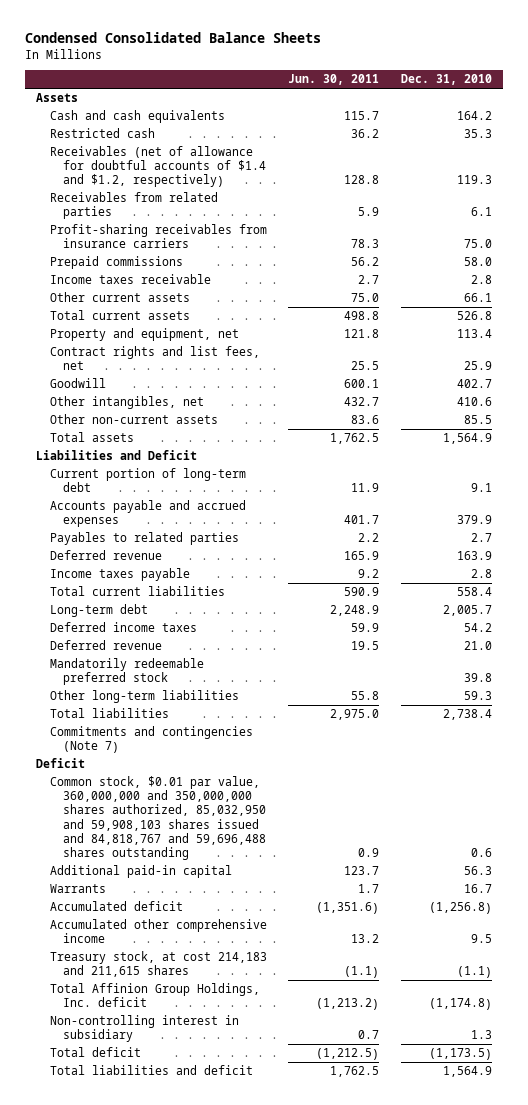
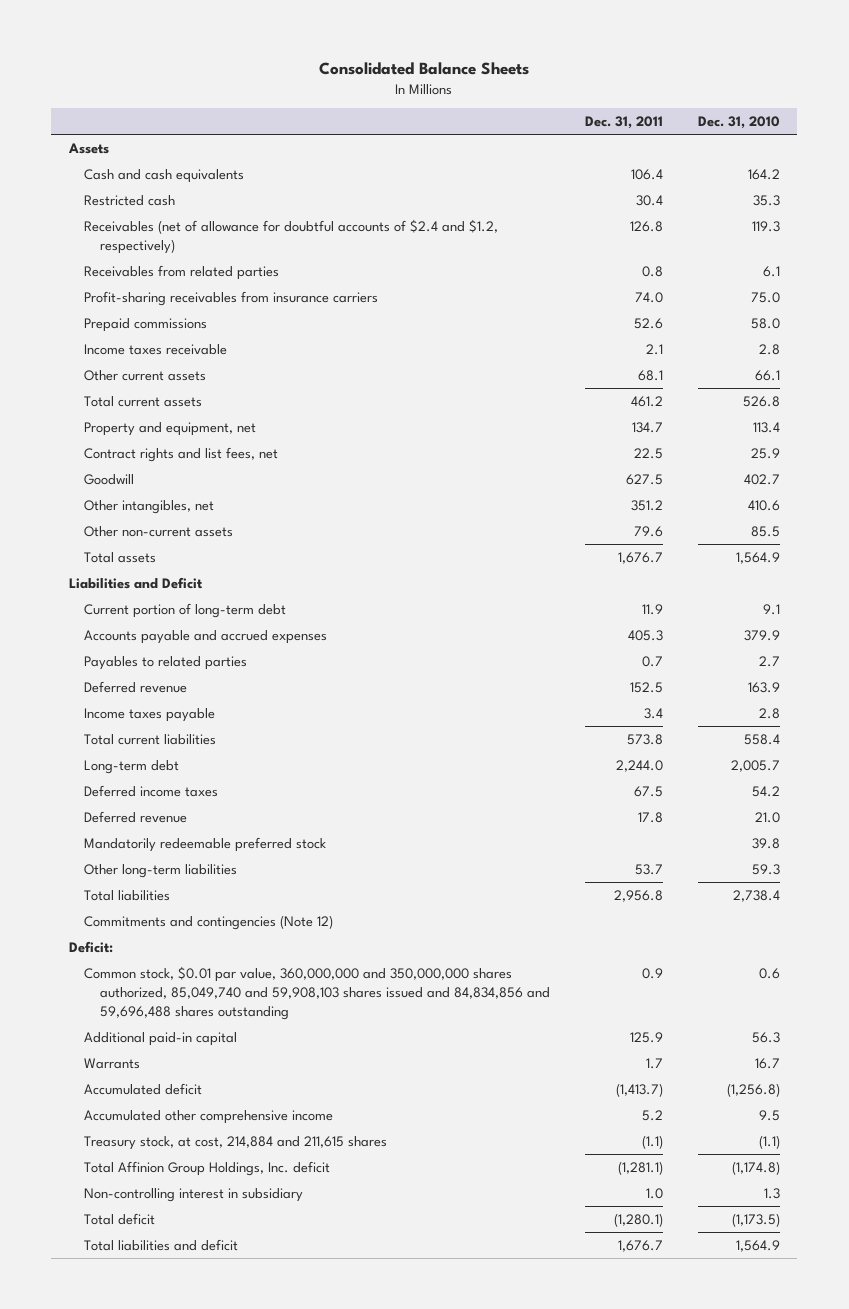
[25,32,322,44] Condensed Consolidated Balance Sheets -> [319,61,530,75] Consolidated Balance Sheets
[288,74,380,86] Jun. 30, 2011 -> none
none -> [584,116,663,130] Dec. 31, 2011
[49,145,267,188] Receivables (net of allowance for doubtful accounts of $1.4 and $1.2, respectively) -> [84,218,499,254] Receivables (net of allowance for doubtful accounts of $2.4 and $1.2, respectively)
[49,725,253,754] Commitments and contingencies (Note 7) -> [84,914,334,930] Commitments and contingencies (Note 12)
[36,757,86,768] Deficit -> [68,940,113,953] Deficit:
[49,775,267,861] Common stock, $0.01 par value, 360,000,000 and 350,000,000 shares authorized, 85,032,950 and 59,908,103 shares issued and 84,818,767 and 59,696,488 shares outstanding -> [84,965,550,1020] Common stock, $0.01 par value, 360,000,000 and 350,000,000 shares authorized, 85,049,740 and 59,908,103 shares issued and 84,834,856 and 59,696,488 shares outstanding
[49,950,267,978] Treasury stock, at cost 214,183 and 211,615 shares -> [84,1135,388,1150] Treasury stock, at cost, 214,884 and 211,615 shares

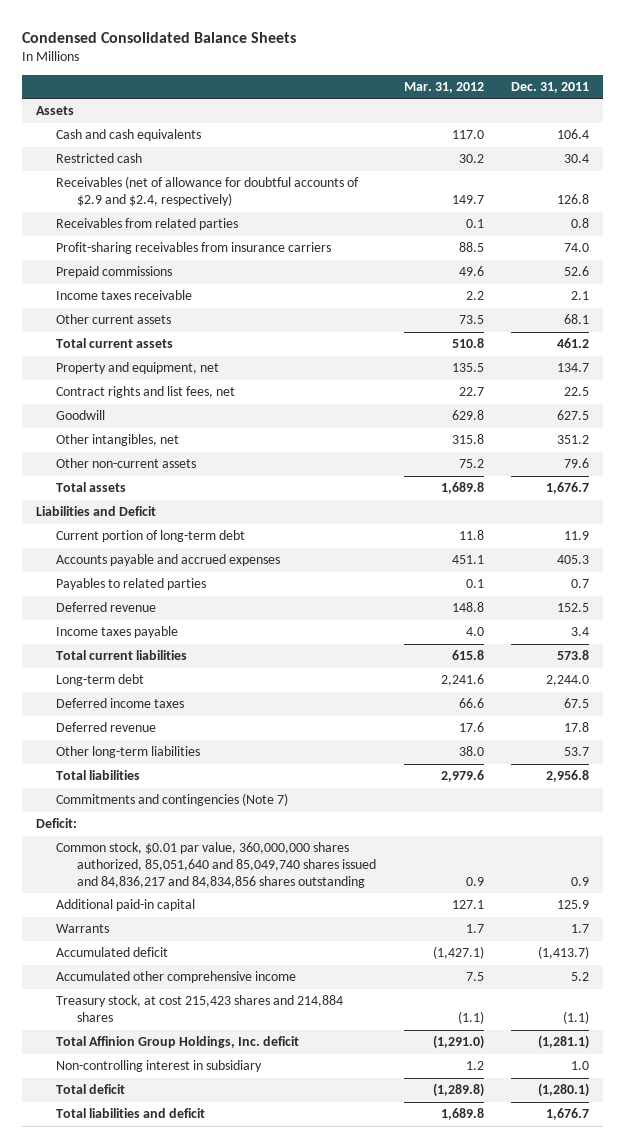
[319,61,530,75] Consolidated Balance Sheets -> [22,32,297,44] Condensed Consolidated Balance Sheets
[697,116,780,130] Dec. 31, 2010 -> none
none -> [403,81,484,93] Mar. 31, 2012
[84,218,499,254] Receivables (net of allowance for doubtful accounts of $2.4 and $1.2, respectively) -> [56,176,360,207] Receivables (net of allowance for doubtful accounts of $2.9 and $2.4, respectively)
[84,836,327,852] Mandatorily redeemable preferred stock -> none
[84,914,334,930] Commitments and contingencies (Note 12) -> [56,793,289,807] Commitments and contingencies (Note 7)
[84,965,550,1020] Common stock, $0.01 par value, 360,000,000 and 350,000,000 shares authorized, 85,049,740 and 59,908,103 shares issued and 84,834,856 and 59,696,488 shares outstanding -> [56,842,376,888] Common stock, $0.01 par value, 360,000,000 shares authorized, 85,051,640 and 85,049,740 shares issued and 84,836,217 and 84,834,856 shares outstanding
[84,1135,388,1150] Treasury stock, at cost, 214,884 and 211,615 shares -> [56,995,344,1023] Treasury stock, at cost 215,423 shares and 214,884 shares

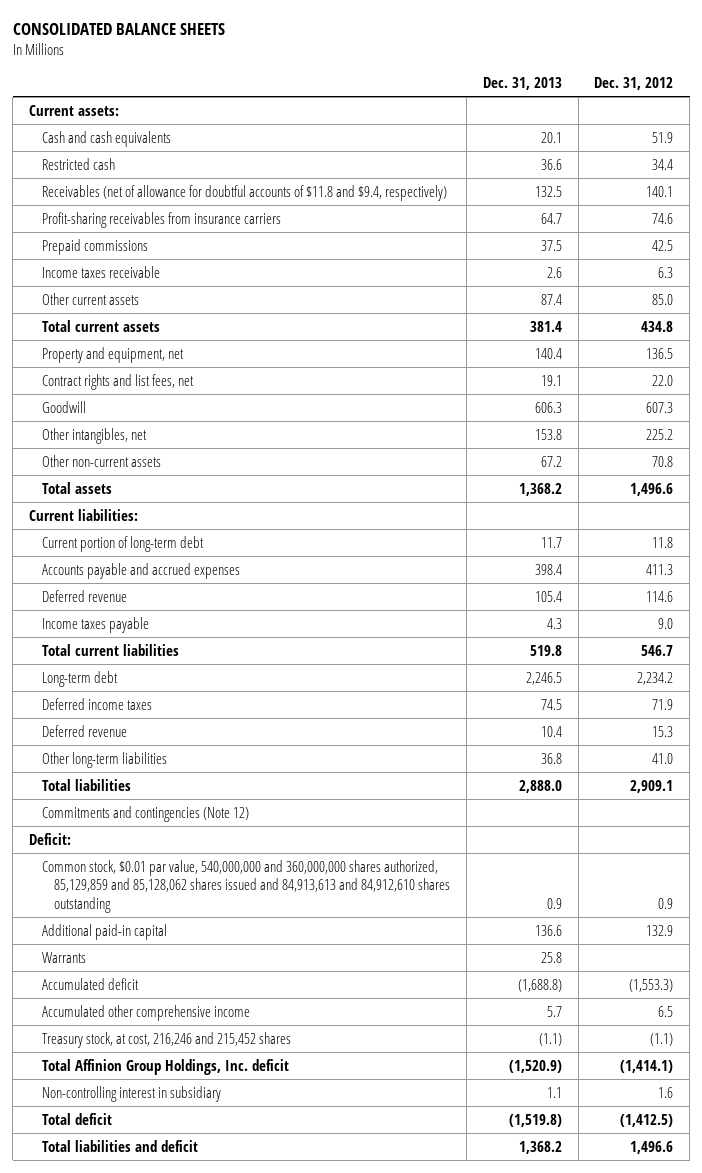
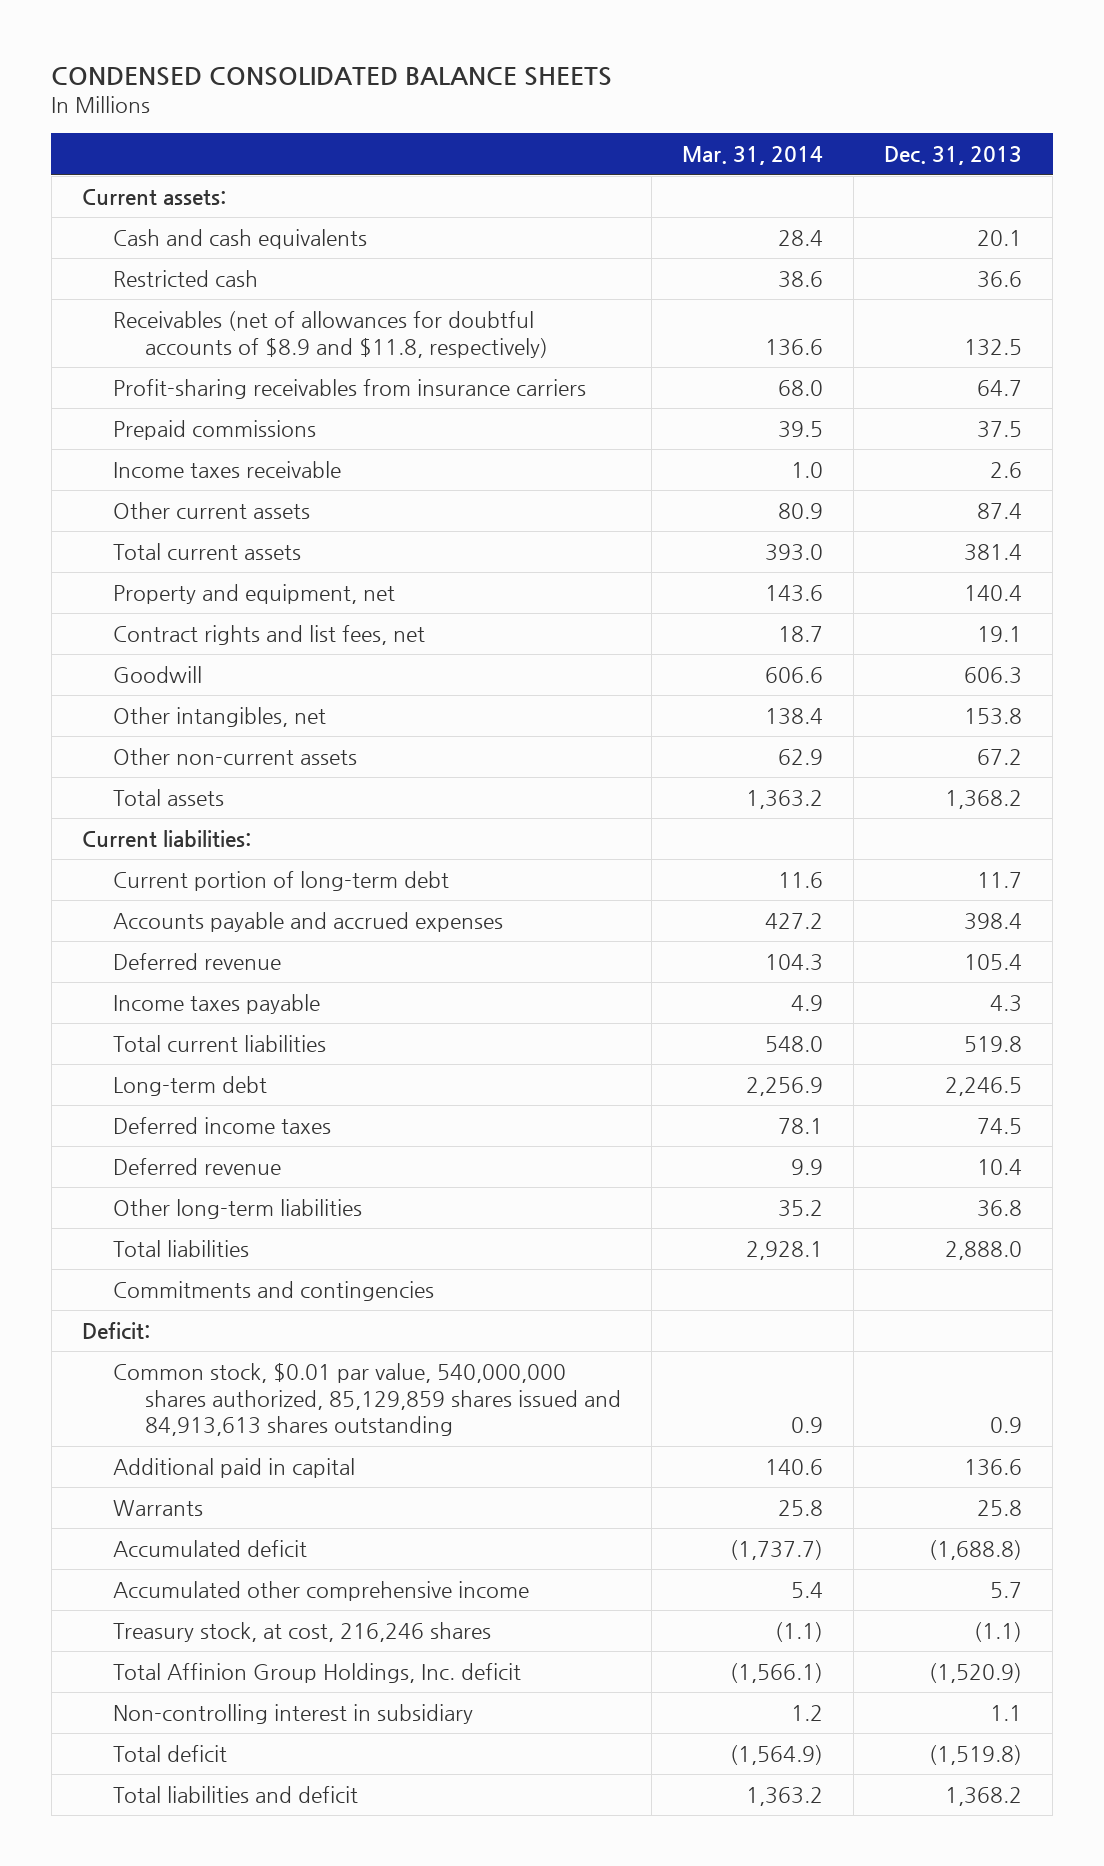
[12,23,225,36] CONSOLIDATED BALANCE SHEETS -> [51,66,613,86] CONDENSED CONSOLIDATED BALANCE SHEETS
[594,76,674,90] Dec. 31, 2012 -> none
none -> [681,146,823,166] Mar. 31, 2014
[41,184,447,201] Receivables (net of allowance for doubtful accounts of $11.8 and $9.4, respectively) -> [113,311,548,358] Receivables (net of allowances for doubtful accounts of $8.9 and $11.8, respectively)
[41,805,249,822] Commitments and contingencies (Note 12) -> [113,1281,435,1302] Commitments and contingencies
[41,859,451,913] Common stock, $0.01 par value, 540,000,000 and 360,000,000 shares authorized, 85,129,859 and 85,128,062 shares issued and 84,913,613 and 84,912,610 shares outstanding -> [113,1363,621,1437] Common stock, $0.01 par value, 540,000,000 shares authorized, 85,129,859 shares issued and 84,913,613 shares outstanding
[41,923,167,940] Additional paid-in capital -> [113,1458,356,1479] Additional paid in capital
[41,1031,291,1048] Treasury stock, at cost, 216,246 and 215,452 shares -> [113,1622,492,1643] Treasury stock, at cost, 216,246 shares

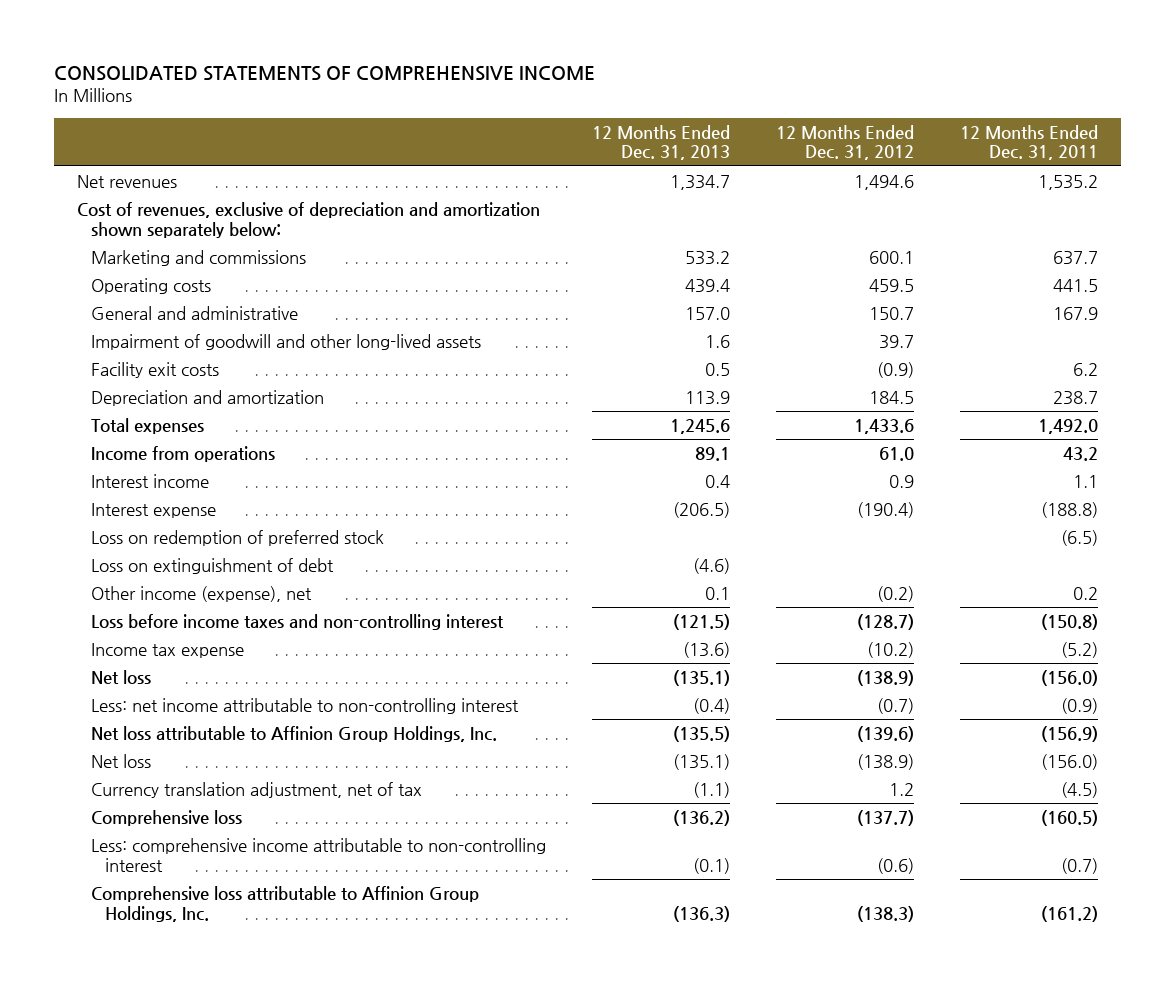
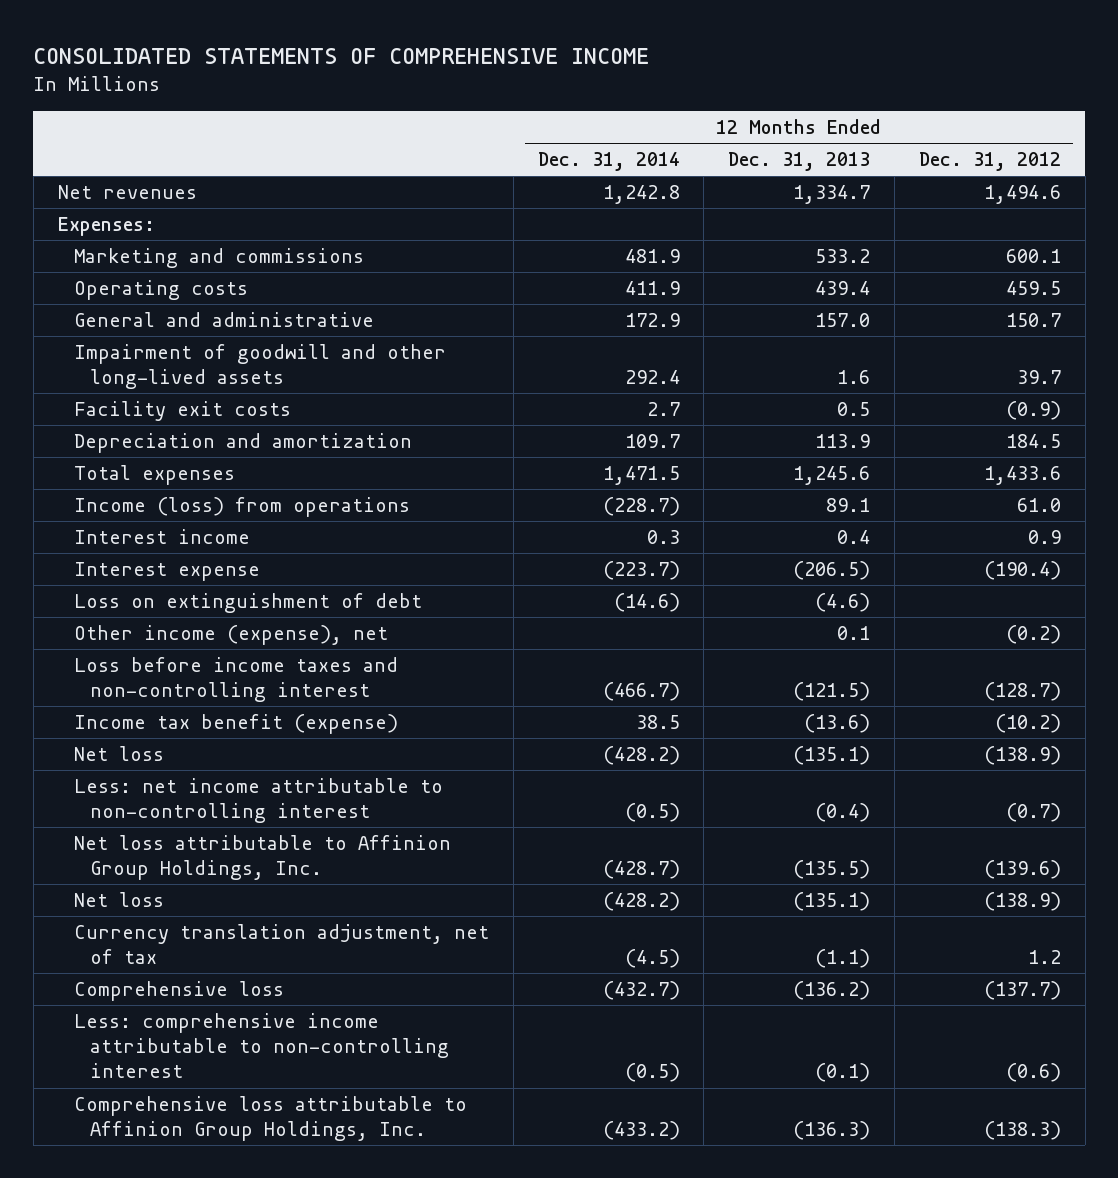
[960,124,1099,161] 12 Months Ended Dec. 31, 2011 -> none
none -> [537,152,680,172] Dec. 31, 2014
[76,201,540,238] Cost of revenues, exclusive of depreciation and amortization shown separately below: -> none
none -> [57,216,155,236] Expenses:
[91,445,276,462] Income from operations -> [73,496,410,517] Income (loss) from operations
[91,529,385,546] Loss on redemption of preferred stock -> none
[91,642,245,658] Income tax expense -> [73,713,398,734] Income tax benefit (expense)

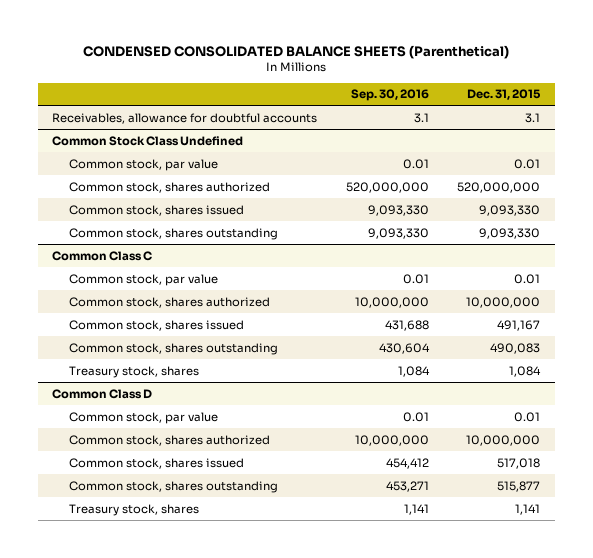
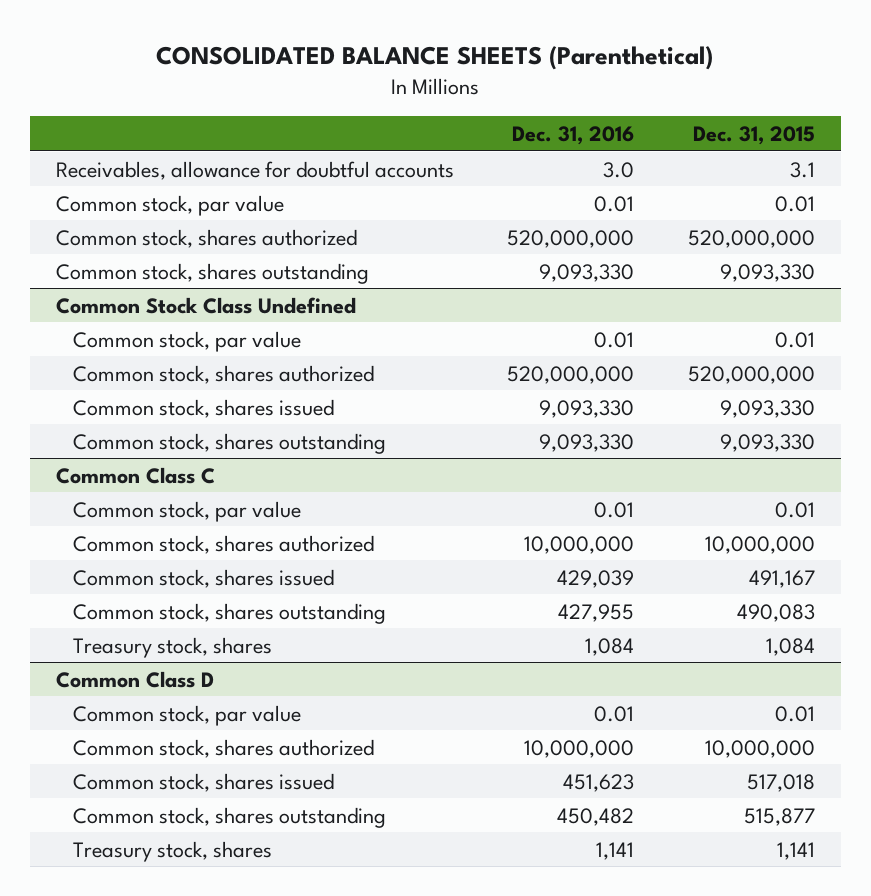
[83,44,510,59] CONDENSED CONSOLIDATED BALANCE SHEETS (Parenthetical) -> [156,46,714,71] CONSOLIDATED BALANCE SHEETS (Parenthetical)
[350,89,429,102] Sep. 30, 2016 -> none
none -> [512,125,635,145] Dec. 31, 2016
none -> [56,194,285,216] Common stock, par value
none -> [56,228,358,248] Common stock, shares authorized
none -> [56,262,370,284] Common stock, shares outstanding

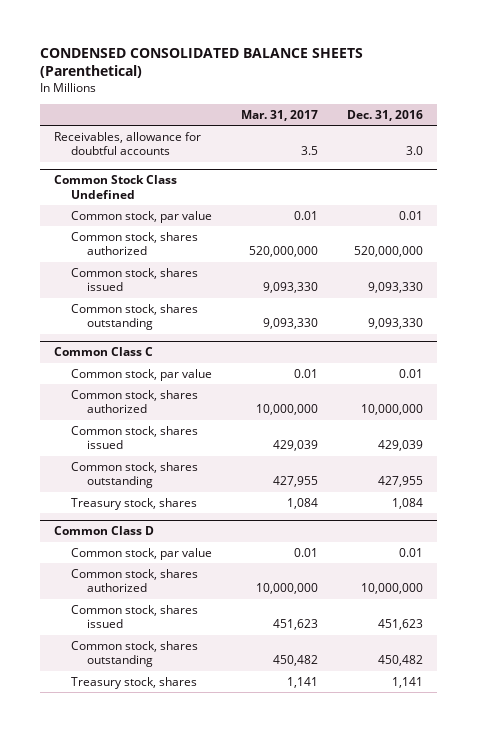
[156,46,714,71] CONSOLIDATED BALANCE SHEETS (Parenthetical) -> [39,48,363,79] CONDENSED CONSOLIDATED BALANCE SHEETS (Parenthetical)
[692,125,815,145] Dec. 31, 2015 -> none
none -> [240,109,318,121] Mar. 31, 2017
[56,194,285,216] Common stock, par value -> none
[56,228,358,248] Common stock, shares authorized -> none
[56,262,370,284] Common stock, shares outstanding -> none

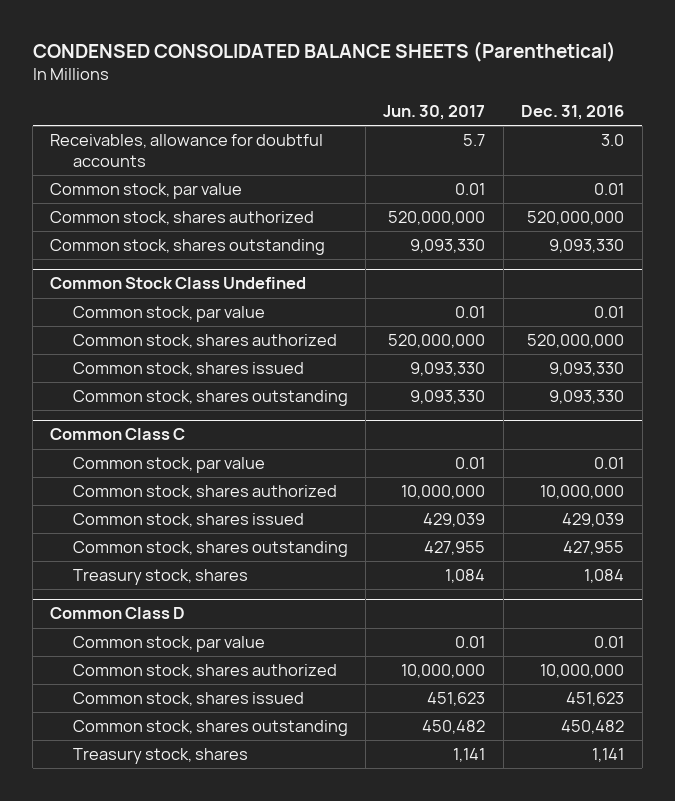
[240,109,318,121] Mar. 31, 2017 -> none
none -> [383,104,486,120] Jun. 30, 2017
none -> [50,183,243,200] Common stock, par value
none -> [50,211,315,226] Common stock, shares authorized
none -> [50,239,326,256] Common stock, shares outstanding

